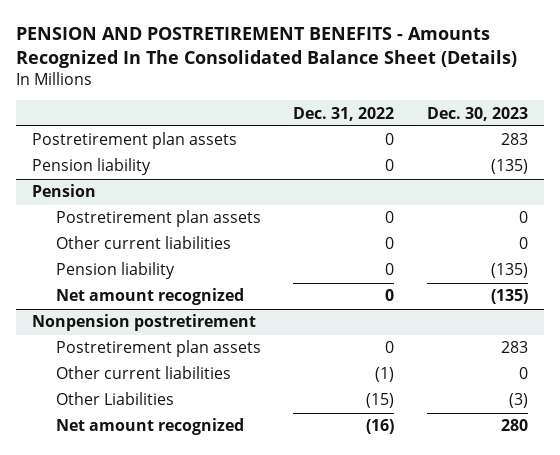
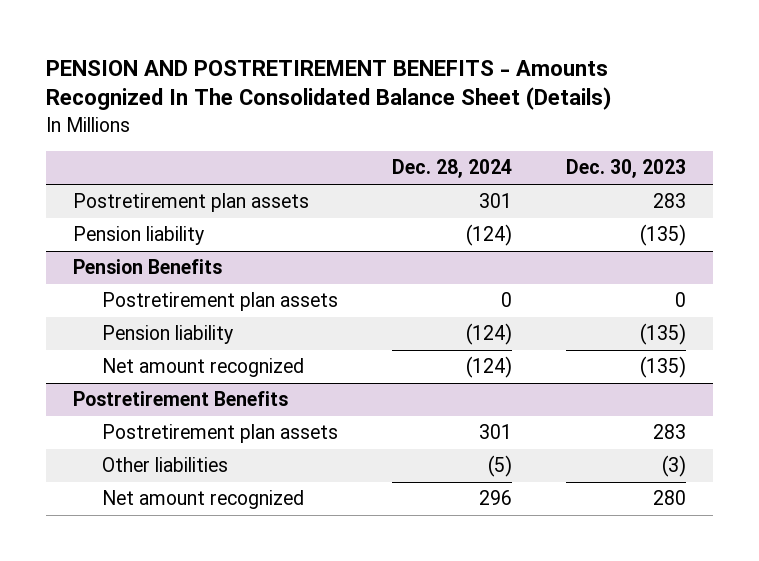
[293,106,395,121] Dec. 31, 2022 -> none
none -> [392,159,513,179] Dec. 28, 2024
[32,184,97,198] Pension -> [72,259,222,275] Pension Benefits
[56,236,232,250] Other current liabilities -> none
[32,314,257,332] Nonpension postretirement -> [72,391,288,407] Postretirement Benefits
[56,366,232,380] Other current liabilities -> none
[56,392,175,406] Other Liabilities -> [102,457,229,473] Other liabilities

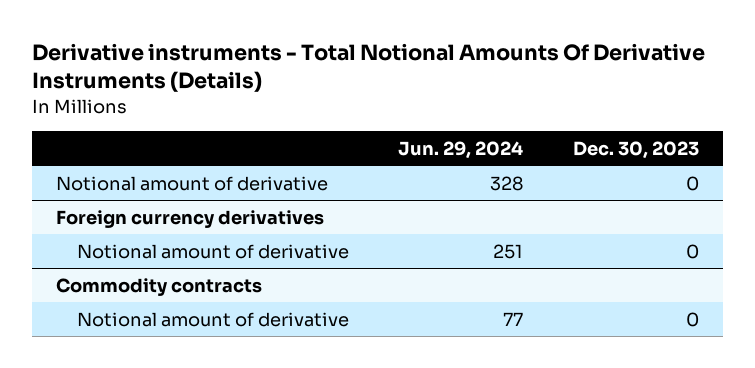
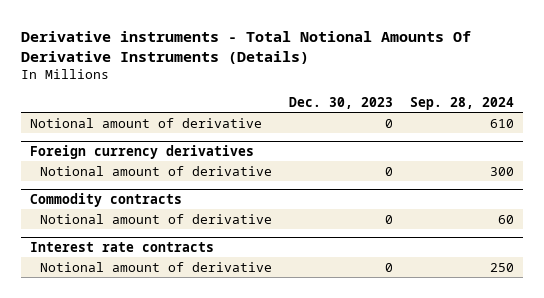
[398,140,524,159] Jun. 29, 2024 -> none
none -> [410,96,515,110] Sep. 28, 2024
none -> [30,241,215,252] Interest rate contracts
none -> [40,261,273,272] Notional amount of derivative

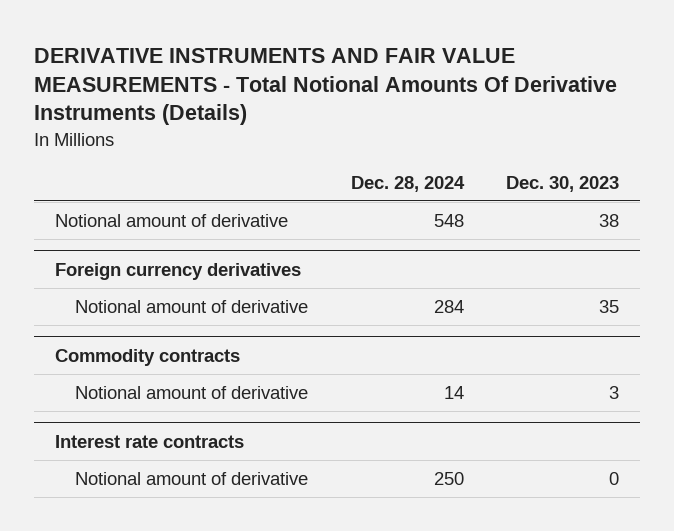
[21,30,472,64] Derivative instruments - Total Notional Amounts Of Derivative Instruments (Details) -> [33,47,617,126] DERIVATIVE INSTRUMENTS AND FAIR VALUE MEASUREMENTS - Total Notional Amounts Of Derivative Instruments (Details)
[410,96,515,110] Sep. 28, 2024 -> none
none -> [350,175,465,192] Dec. 28, 2024
[385,118,394,128] 0 -> [599,213,620,227] 38
[385,166,394,176] 0 -> [599,299,620,313] 35
[385,214,394,224] 0 -> [609,385,620,399] 3

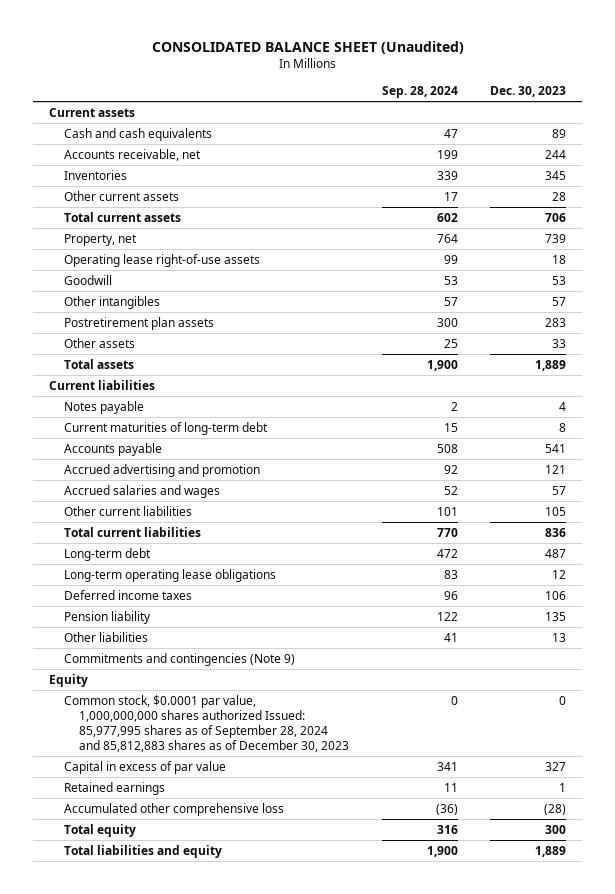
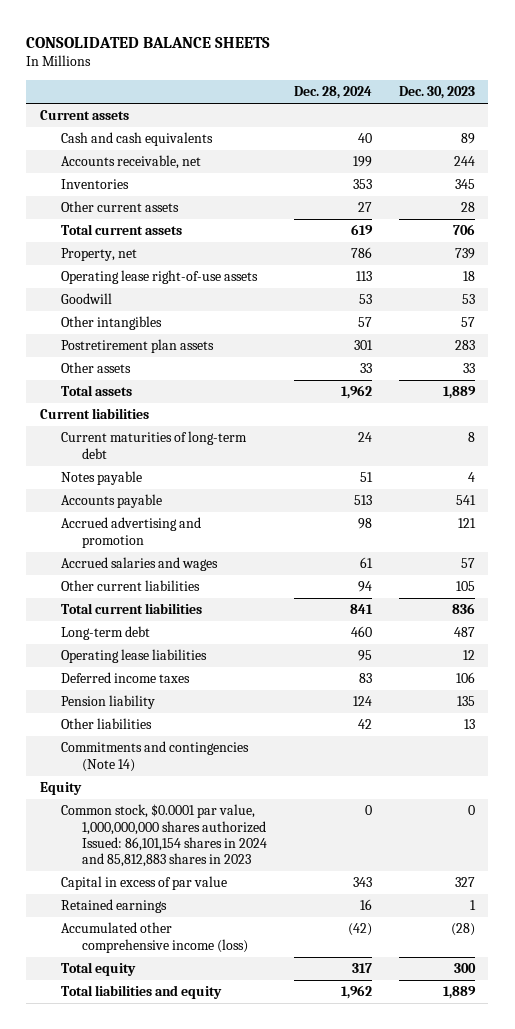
[151,40,464,54] CONSOLIDATED BALANCE SHEET (Unaudited) -> [26,36,271,48] CONSOLIDATED BALANCE SHEETS
[381,86,458,99] Sep. 28, 2024 -> none
none -> [293,86,372,100] Dec. 28, 2024
[64,400,145,414] Notes payable -> [60,471,142,486] Notes payable
[64,568,277,582] Long-term operating lease obligations -> [60,649,207,664] Operating lease liabilities
[64,652,296,666] Commitments and contingencies (Note 9) -> [60,741,249,772] Commitments and contingencies (Note 14)
[64,694,350,753] Common stock, $0.0001 par value, 1,000,000,000 shares authorized Issued: 85,977,995 shares as of September 28, 2024 and 85,812,883 shares as of December 30, 2023 -> [60,804,267,868] Common stock, $0.0001 par value, 1,000,000,000 shares authorized Issued: 86,101,154 shares in 2024 and 85,812,883 shares in 2023
[64,802,285,816] Accumulated other comprehensive loss -> [60,922,248,953] Accumulated other comprehensive income (loss)

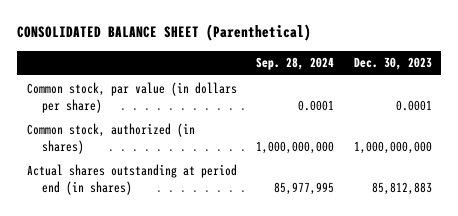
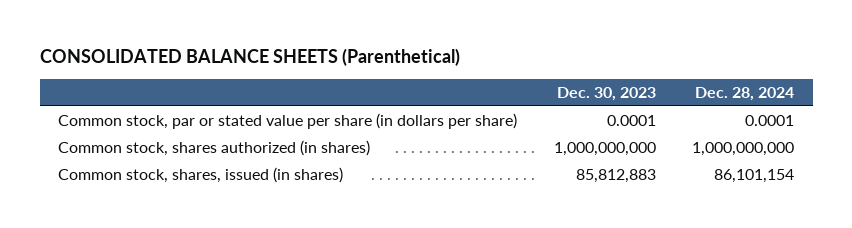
[16,24,311,42] CONSOLIDATED BALANCE SHEET (Parenthetical) -> [39,48,460,67] CONSOLIDATED BALANCE SHEETS (Parenthetical)
[256,57,335,71] Sep. 28, 2024 -> none
none -> [695,86,795,101] Dec. 28, 2024
[26,81,237,113] Common stock, par value (in dollars per share) -> [57,113,517,130] Common stock, par or stated value per share (in dollars per share)
[26,122,195,154] Common stock, authorized (in shares) -> [57,140,370,157] Common stock, shares authorized (in shares)
[26,163,237,195] Actual shares outstanding at period end (in shares) -> [57,167,343,184] Common stock, shares, issued (in shares)

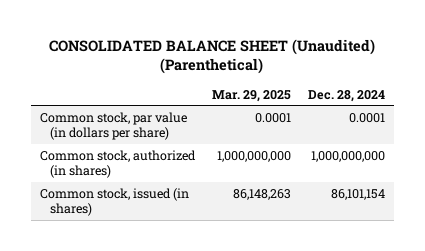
[39,48,460,67] CONSOLIDATED BALANCE SHEETS (Parenthetical) -> [49,38,376,75] CONSOLIDATED BALANCE SHEET (Unaudited) (Parenthetical)
[556,86,656,101] Dec. 30, 2023 -> none
none -> [211,89,291,102] Mar. 29, 2025
[57,113,517,130] Common stock, par or stated value per share (in dollars per share) -> [39,111,187,140] Common stock, par value (in dollars per share)
[57,140,370,157] Common stock, shares authorized (in shares) -> [39,149,196,178] Common stock, authorized (in shares)
[57,167,343,184] Common stock, shares, issued (in shares) -> [39,187,189,216] Common stock, issued (in shares)

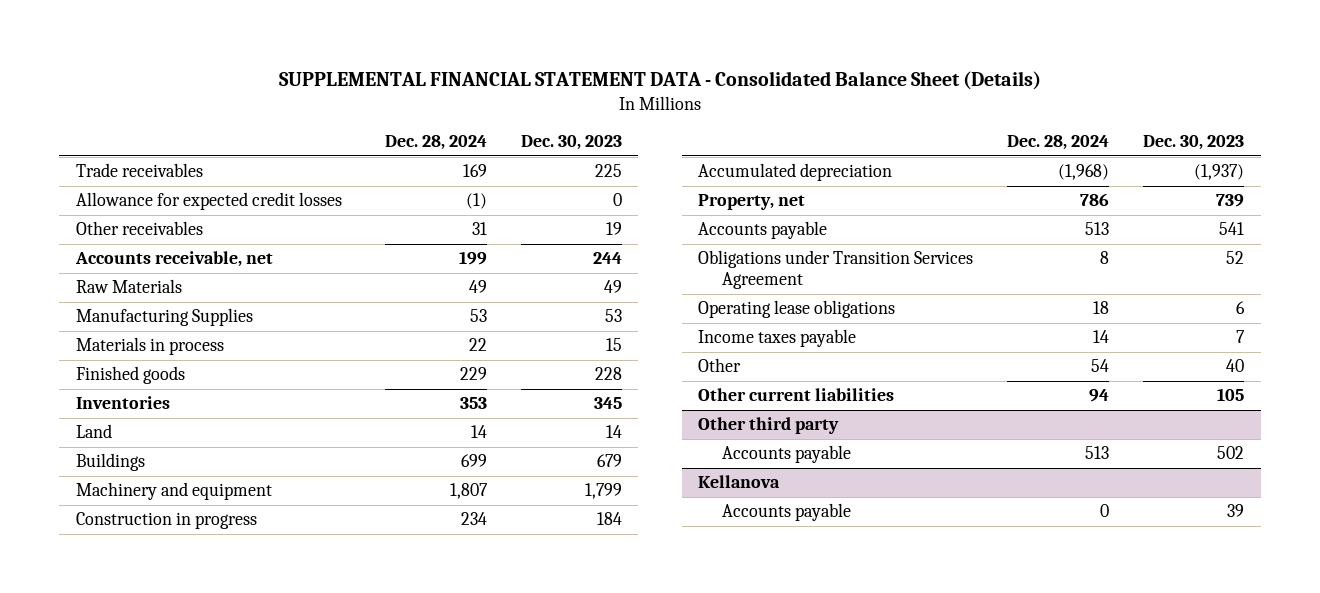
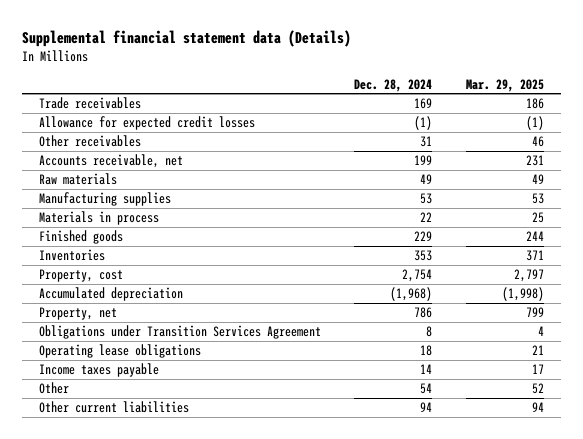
[278,71,1041,91] SUPPLEMENTAL FINANCIAL STATEMENT DATA - Consolidated Balance Sheet (Details) -> [22,29,352,47] Supplemental financial statement data (Details)
[520,135,622,151] Dec. 30, 2023 -> none
none -> [466,78,545,92] Mar. 29, 2025
[76,279,183,294] Raw Materials -> [38,173,117,186] Raw materials
[76,308,254,327] Manufacturing Supplies -> [38,192,171,207] Manufacturing supplies
[76,424,113,439] Land -> none
[76,453,146,472] Buildings -> none
[76,482,273,501] Machinery and equipment -> none
[76,512,258,530] Construction in progress -> none
none -> [38,269,123,283] Property, cost
[698,221,828,240] Accounts payable -> none
[698,417,840,435] Other third party -> none
[722,445,852,464] Accounts payable -> none
[698,475,781,489] Kellanova -> none
[722,503,852,522] Accounts payable -> none

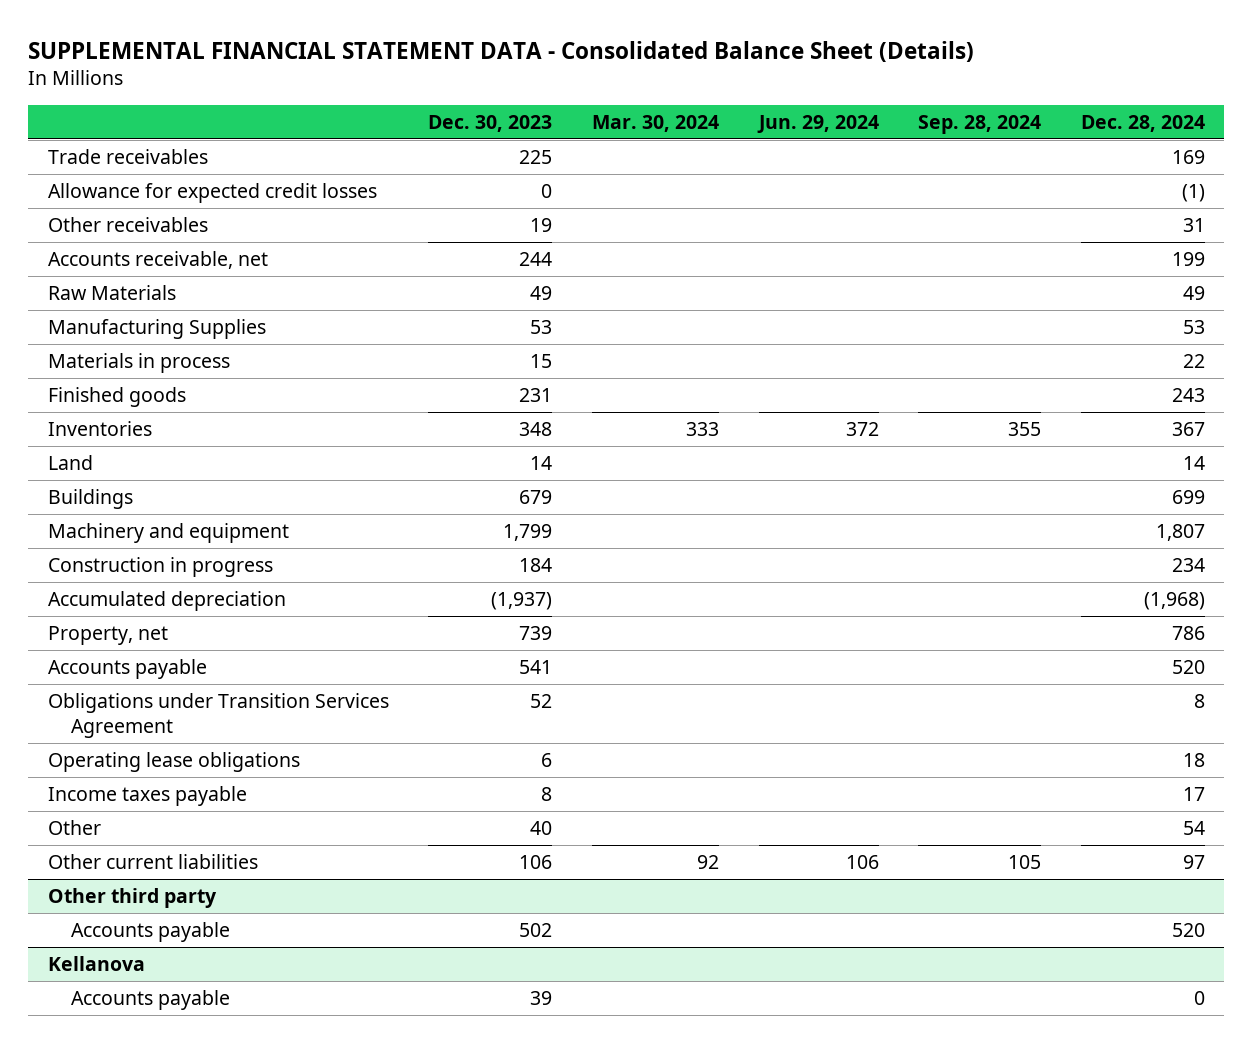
[22,29,352,47] Supplemental financial statement data (Details) -> [28,40,975,62] SUPPLEMENTAL FINANCIAL STATEMENT DATA - Consolidated Balance Sheet (Details)
[466,78,545,92] Mar. 29, 2025 -> none
none -> [428,114,553,132] Dec. 30, 2023
none -> [591,114,719,132] Mar. 30, 2024
none -> [756,114,879,133] Jun. 29, 2024
none -> [918,114,1042,134] Sep. 28, 2024
[38,173,117,186] Raw materials -> [47,285,176,301] Raw Materials
[38,192,171,207] Manufacturing supplies -> [47,319,266,340] Manufacturing Supplies
[38,269,123,283] Property, cost -> none
[414,231,433,242] 229 -> [1171,388,1205,403] 243
[414,250,433,262] 353 -> [1171,422,1205,437] 367
none -> [47,455,93,471] Land
none -> [47,489,133,510] Buildings
none -> [47,523,289,544] Machinery and equipment
none -> [47,557,273,578] Construction in progress
none -> [47,659,207,680] Accounts payable
[420,364,433,375] 14 -> [1182,787,1205,802] 17
[420,402,433,413] 94 -> [1182,855,1205,870] 97
none -> [47,888,217,909] Other third party
none -> [71,922,231,943] Accounts payable
none -> [47,956,145,972] Kellanova
none -> [71,990,231,1011] Accounts payable

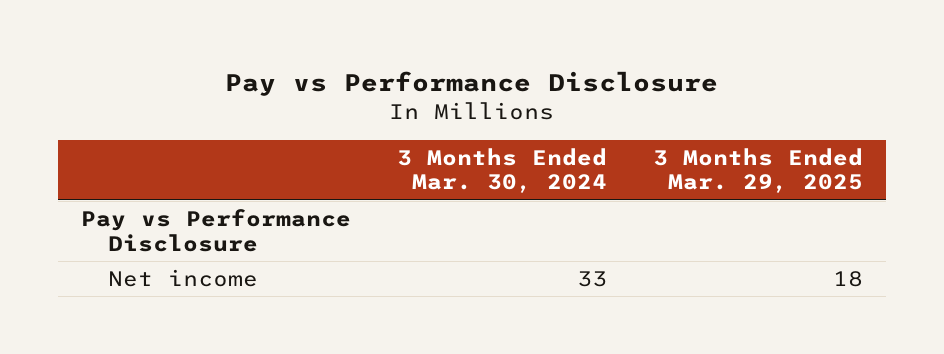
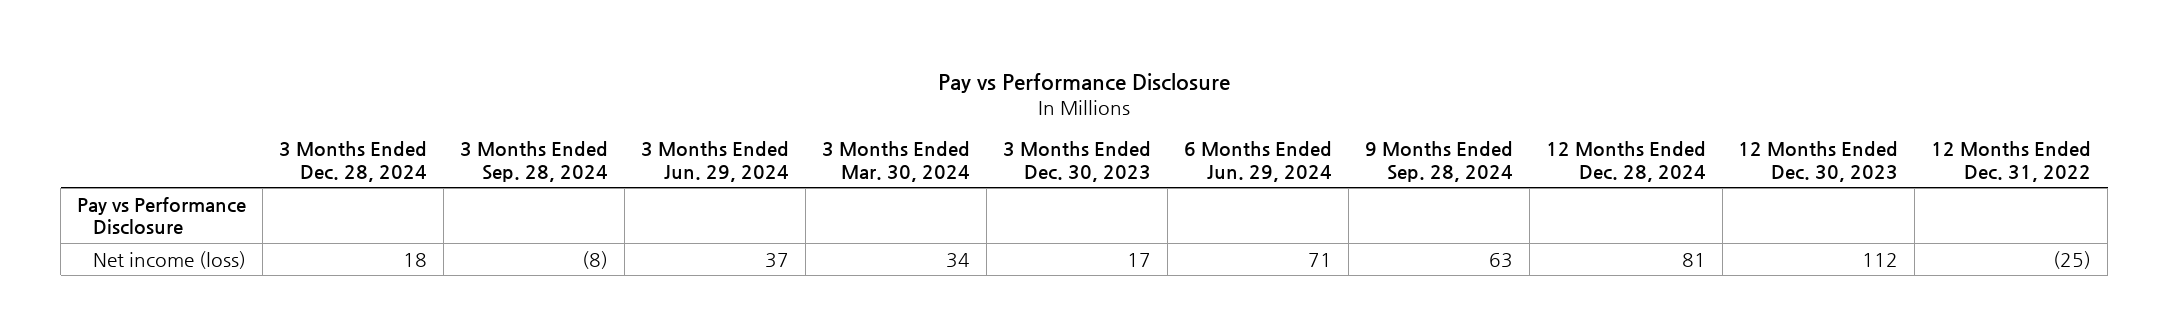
[652,147,863,194] 3 Months Ended Mar. 29, 2025 -> none
none -> [279,141,428,182] 3 Months Ended Dec. 28, 2024
none -> [460,141,609,182] 3 Months Ended Sep. 28, 2024
none -> [640,141,789,182] 3 Months Ended Jun. 29, 2024
none -> [1002,141,1151,182] 3 Months Ended Dec. 30, 2023
none -> [1183,141,1332,182] 6 Months Ended Jun. 29, 2024
none -> [1364,141,1513,182] 9 Months Ended Sep. 28, 2024
none -> [1545,141,1706,182] 12 Months Ended Dec. 28, 2024
none -> [1738,141,1899,182] 12 Months Ended Dec. 30, 2023
none -> [1931,141,2092,182] 12 Months Ended Dec. 31, 2022
[107,268,258,287] Net income -> [92,250,246,269] Net income (loss)
[576,270,607,287] 33 -> [945,252,970,268] 34

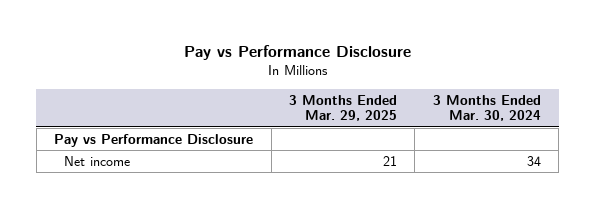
[279,141,428,182] 3 Months Ended Dec. 28, 2024 -> none
[460,141,609,182] 3 Months Ended Sep. 28, 2024 -> none
[640,141,789,182] 3 Months Ended Jun. 29, 2024 -> none
[1002,141,1151,182] 3 Months Ended Dec. 30, 2023 -> none
[1183,141,1332,182] 6 Months Ended Jun. 29, 2024 -> none
[1364,141,1513,182] 9 Months Ended Sep. 28, 2024 -> none
[1545,141,1706,182] 12 Months Ended Dec. 28, 2024 -> none
[1738,141,1899,182] 12 Months Ended Dec. 30, 2023 -> none
[1931,141,2092,182] 12 Months Ended Dec. 31, 2022 -> none
none -> [289,94,398,122] 3 Months Ended Mar. 29, 2025
[92,250,246,269] Net income (loss) -> [64,155,131,166] Net income

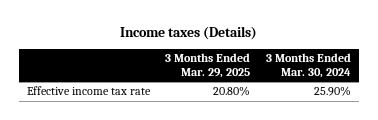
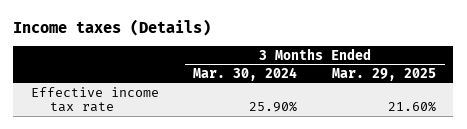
[213,86,251,97] 20.80% -> [387,101,436,113] 21.60%

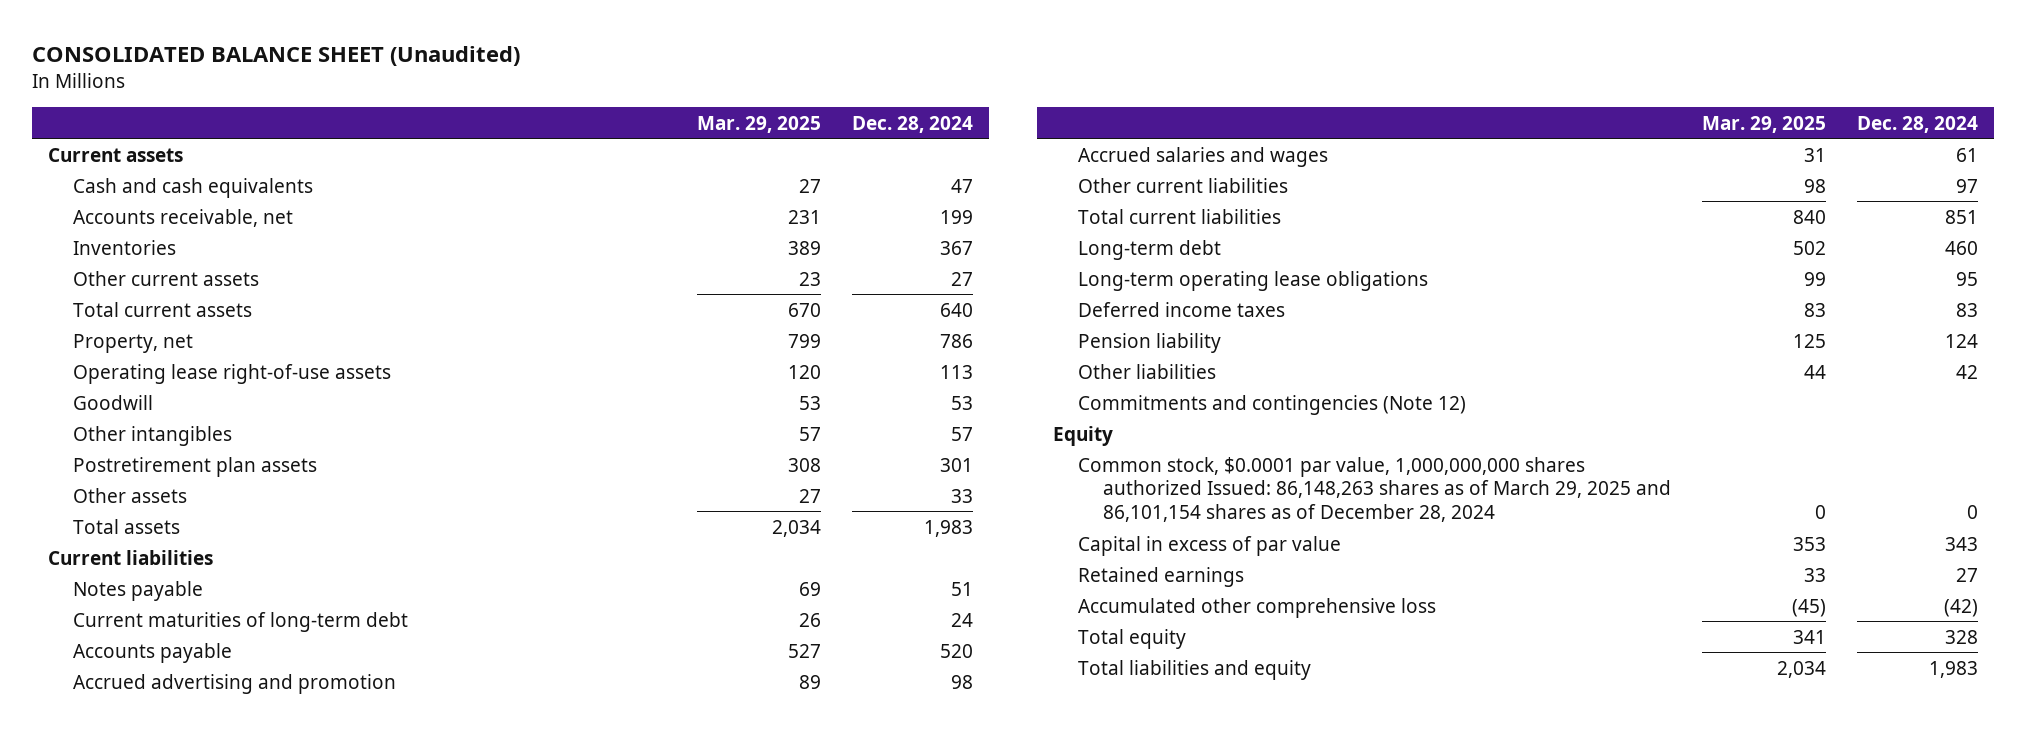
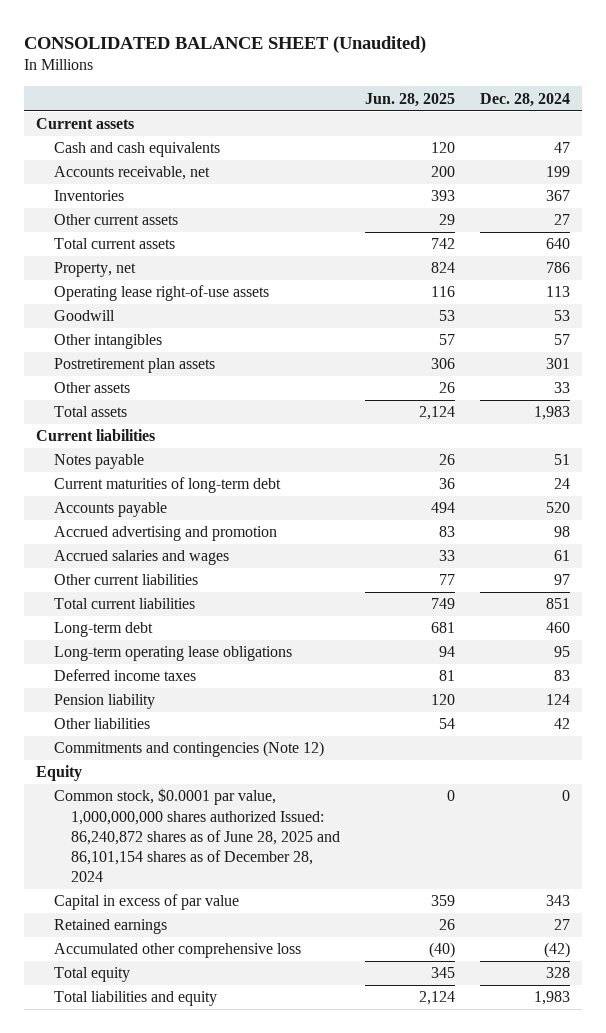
[696,115,821,133] Mar. 29, 2025 -> none
none -> [364,92,455,107] Jun. 28, 2025
[1077,456,1671,523] Common stock, $0.0001 par value, 1,000,000,000 shares authorized Issued: 86,148,263 shares as of March 29, 2025 and 86,101,154 shares as of December 28, 2024 -> [53,788,341,883] Common stock, $0.0001 par value, 1,000,000,000 shares authorized Issued: 86,240,872 shares as of June 28, 2025 and 86,101,154 shares as of December 28, 2024

